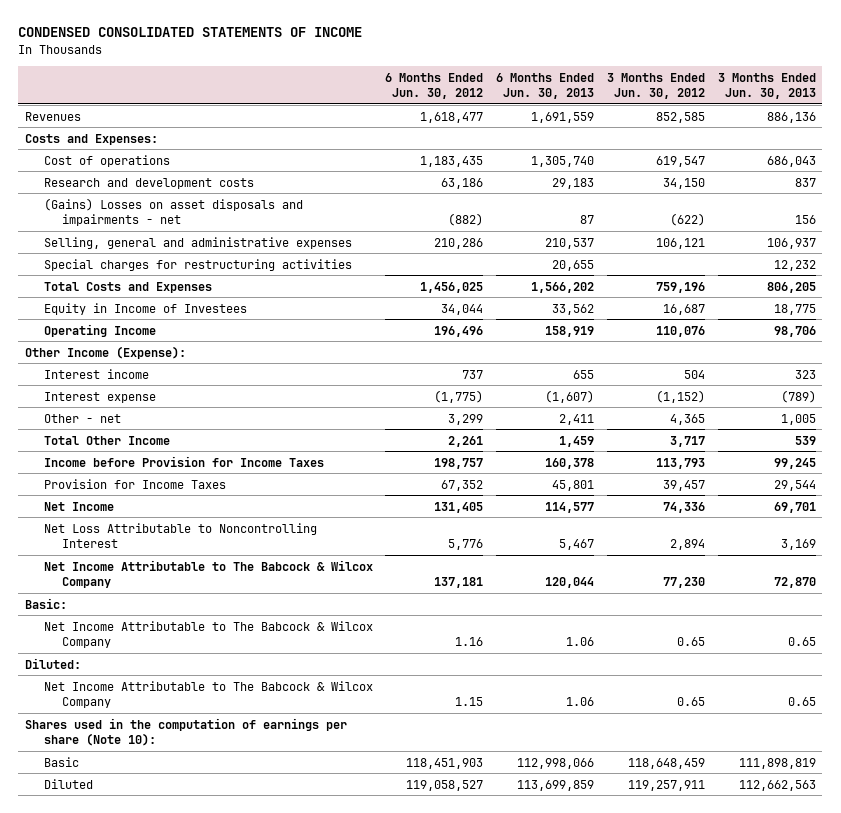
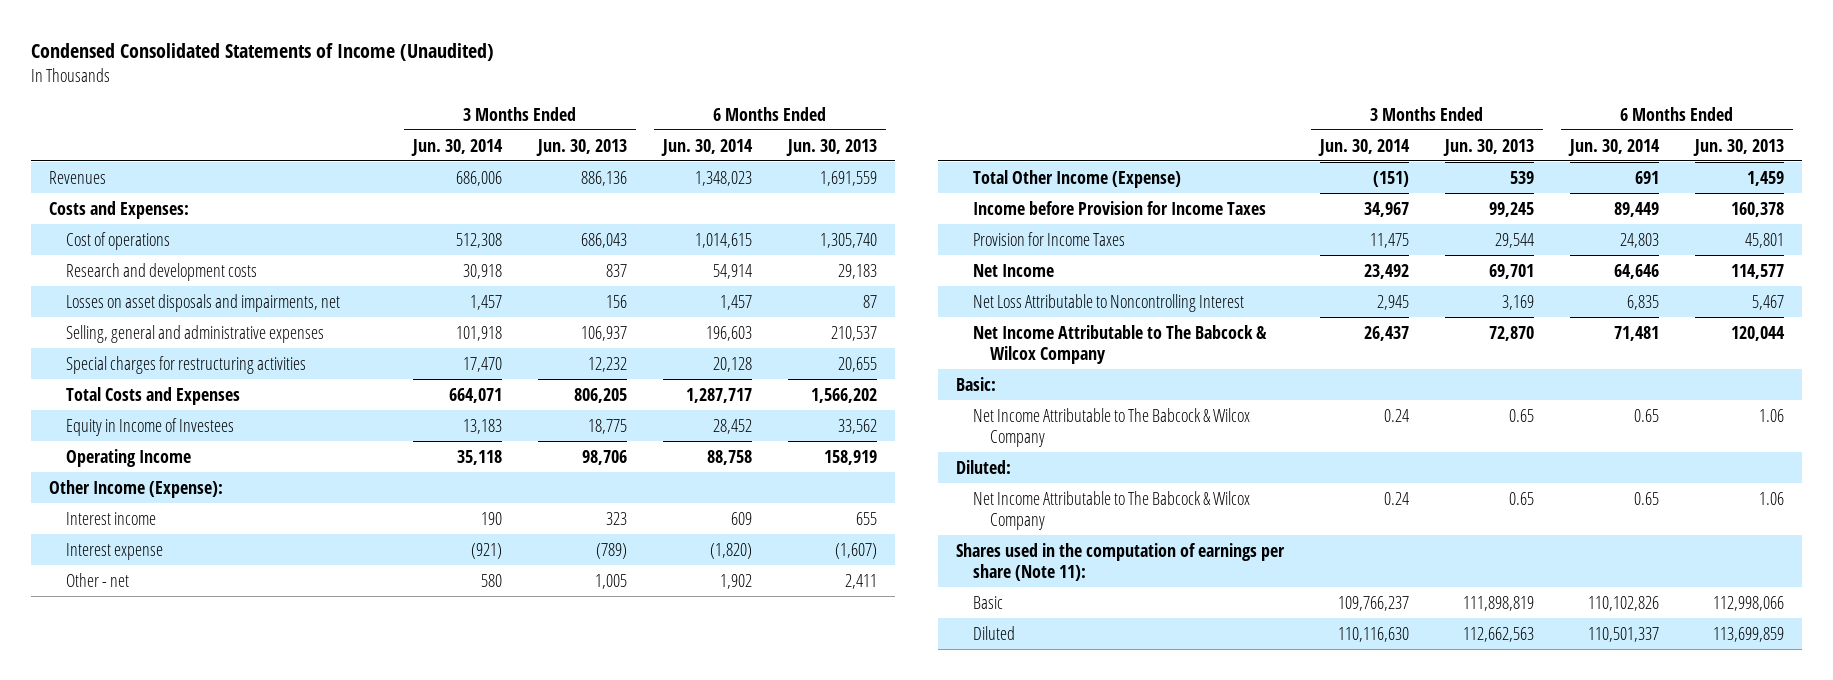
[18,27,363,38] CONDENSED CONSOLIDATED STATEMENTS OF INCOME -> [31,43,495,62] Condensed Consolidated Statements of Income (Unaudited)
[385,72,484,99] 6 Months Ended Jun. 30, 2012 -> none
[607,72,706,99] 3 Months Ended Jun. 30, 2012 -> none
none -> [410,138,503,156] Jun. 30, 2014
none -> [660,138,753,156] Jun. 30, 2014
[43,197,303,226] (Gains) Losses on asset disposals and impairments - net -> [65,293,340,312] Losses on asset disposals and impairments, net
[43,435,170,445] Total Other Income -> [973,169,1182,188] Total Other Income (Expense)
[24,717,347,746] Shares used in the computation of earnings per share (Note 10): -> [956,542,1286,581] Shares used in the computation of earnings per share (Note 11):

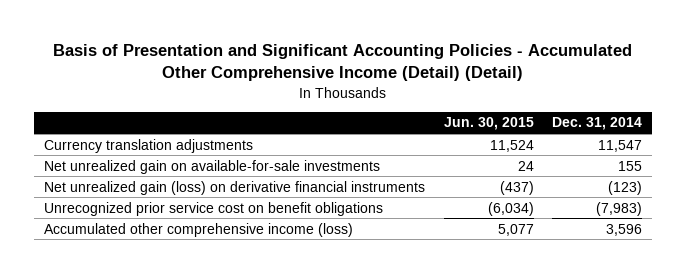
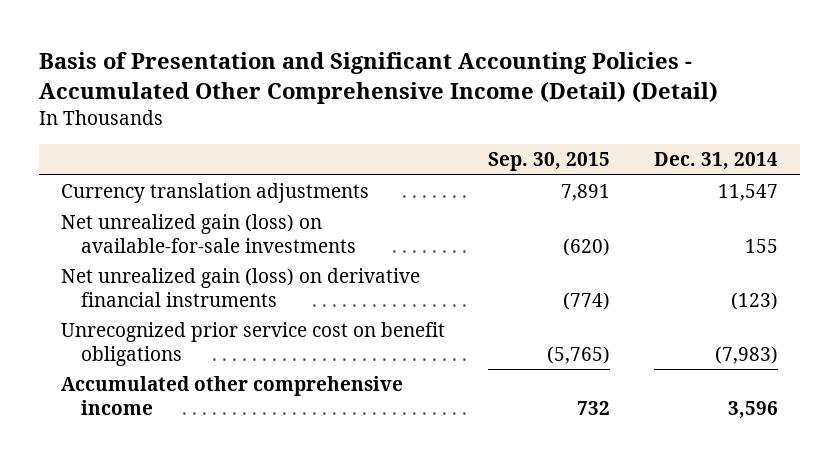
[443,117,534,131] Jun. 30, 2015 -> none
none -> [488,152,611,172] Sep. 30, 2015
[43,159,380,174] Net unrealized gain on available-for-sale investments -> [60,214,357,253] Net unrealized gain (loss) on available-for-sale investments
[43,222,353,237] Accumulated other comprehensive income (loss) -> [60,376,403,415] Accumulated other comprehensive income

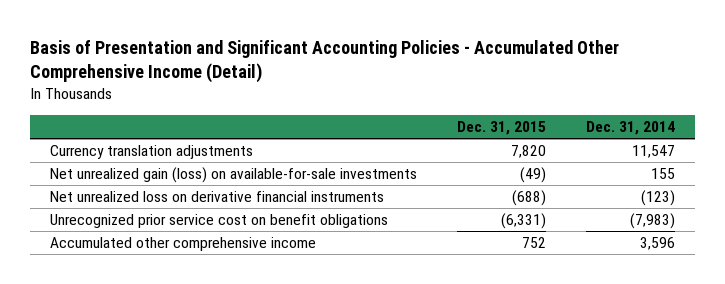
[39,51,719,104] Basis of Presentation and Significant Accounting Policies - Accumulated Other Comprehensive Income (Detail) (Detail) -> [29,39,619,84] Basis of Presentation and Significant Accounting Policies - Accumulated Other Comprehensive Income (Detail)
[488,152,611,172] Sep. 30, 2015 -> none
none -> [457,121,547,136] Dec. 31, 2015
[60,268,420,307] Net unrealized gain (loss) on derivative financial instruments -> [49,191,384,203] Net unrealized loss on derivative financial instruments

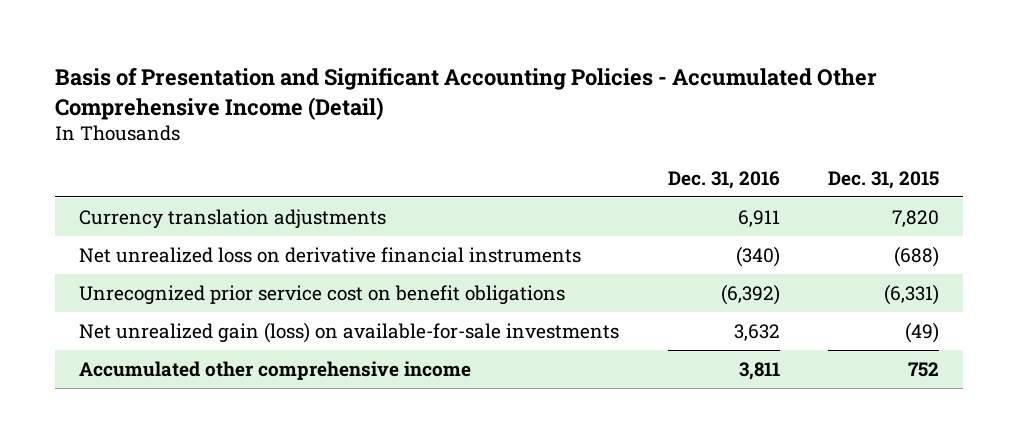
[586,121,676,136] Dec. 31, 2014 -> none
none -> [667,170,780,189] Dec. 31, 2016
[49,167,417,184] Net unrealized gain (loss) on available-for-sale investments -> [79,321,620,343] Net unrealized gain (loss) on available-for-sale investments

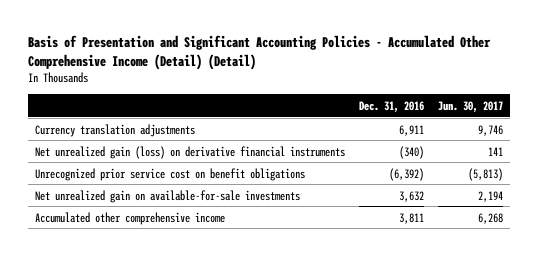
[55,67,878,120] Basis of Presentation and Significant Accounting Policies - Accumulated Other Comprehensive Income (Detail) -> [27,34,491,70] Basis of Presentation and Significant Accounting Policies - Accumulated Other Comprehensive Income (Detail) (Detail)
[827,170,939,189] Dec. 31, 2015 -> none
none -> [437,100,503,113] Jun. 30, 2017
[79,246,582,263] Net unrealized loss on derivative financial instruments -> [34,145,345,159] Net unrealized gain (loss) on derivative financial instruments
[79,321,620,343] Net unrealized gain (loss) on available-for-sale investments -> [34,189,300,203] Net unrealized gain on available-for-sale investments

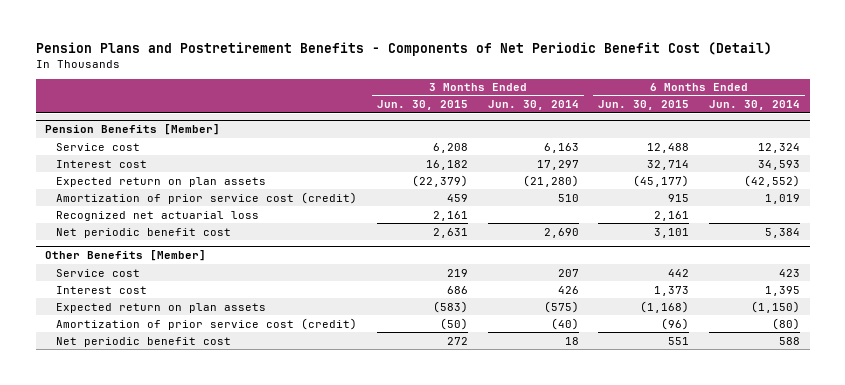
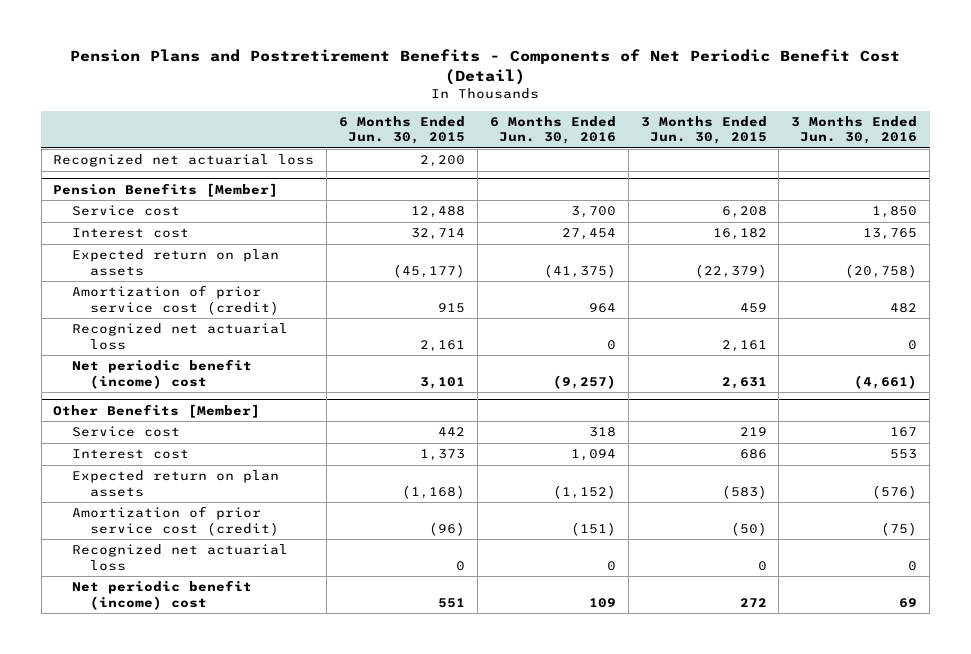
[487,100,579,111] Jun. 30, 2014 -> none
[709,100,801,111] Jun. 30, 2014 -> none
none -> [489,115,616,145] 6 Months Ended Jun. 30, 2016
none -> [791,115,918,145] 3 Months Ended Jun. 30, 2016
none -> [53,154,315,168] Recognized net actuarial loss
[56,227,232,238] Net periodic benefit cost -> [71,359,252,389] Net periodic benefit (income) cost
none -> [71,544,288,571] Recognized net actuarial loss
[56,336,232,347] Net periodic benefit cost -> [71,580,252,610] Net periodic benefit (income) cost

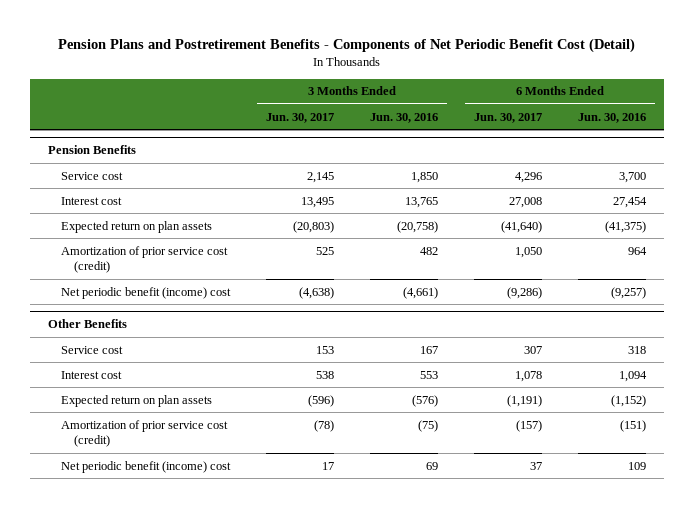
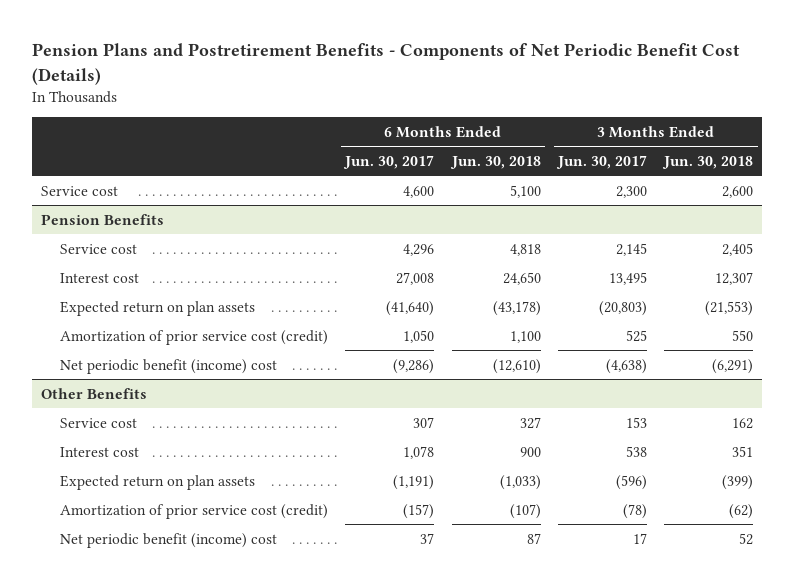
[57,38,635,54] Pension Plans and Postretirement Benefits - Components of Net Periodic Benefit Cost (Detail) -> [32,43,741,85] Pension Plans and Postretirement Benefits - Components of Net Periodic Benefit Cost (Details)
[369,112,438,123] Jun. 30, 2016 -> none
[577,112,646,123] Jun. 30, 2016 -> none
none -> [449,156,541,170] Jun. 30, 2018
none -> [662,156,754,170] Jun. 30, 2018
none -> [40,185,118,196] Service cost

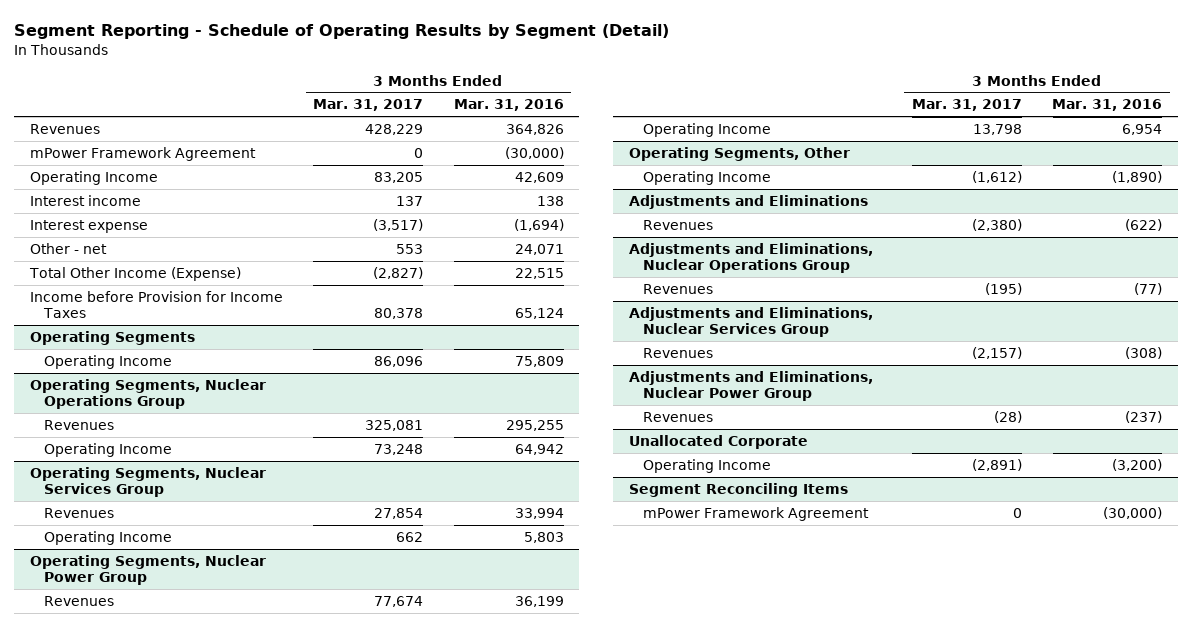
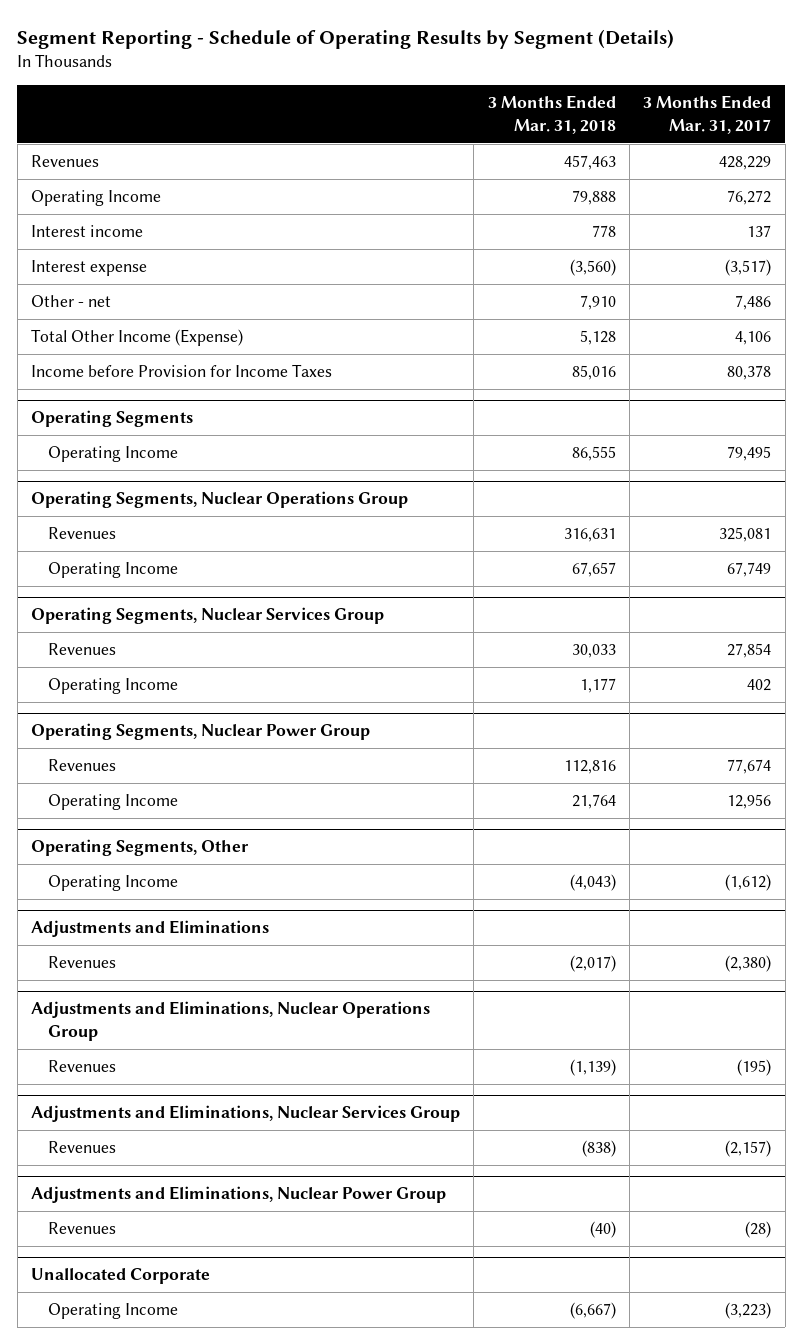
[14,24,670,40] Segment Reporting - Schedule of Operating Results by Segment (Detail) -> [17,29,675,50] Segment Reporting - Schedule of Operating Results by Segment (Details)
[453,99,564,112] Mar. 31, 2016 -> none
none -> [487,95,616,134] 3 Months Ended Mar. 31, 2018
[29,146,256,161] mPower Framework Agreement -> none
[374,171,424,183] 83,205 -> [727,190,772,206] 76,272
[396,243,424,254] 553 -> [735,295,772,311] 7,486
[373,266,424,279] (2,827) -> [735,331,772,346] 4,106
[374,355,424,367] 86,096 -> [727,446,772,462] 79,495
[374,443,424,455] 73,248 -> [727,562,772,578] 67,749
[396,531,424,542] 662 -> [747,679,772,692] 402
[973,123,1023,135] 13,798 -> [727,794,772,810] 12,956
[628,482,848,497] Segment Reconciling Items -> none
[642,506,869,521] mPower Framework Agreement -> none
[972,458,1023,471] (2,891) -> [725,1302,772,1320] (3,223)

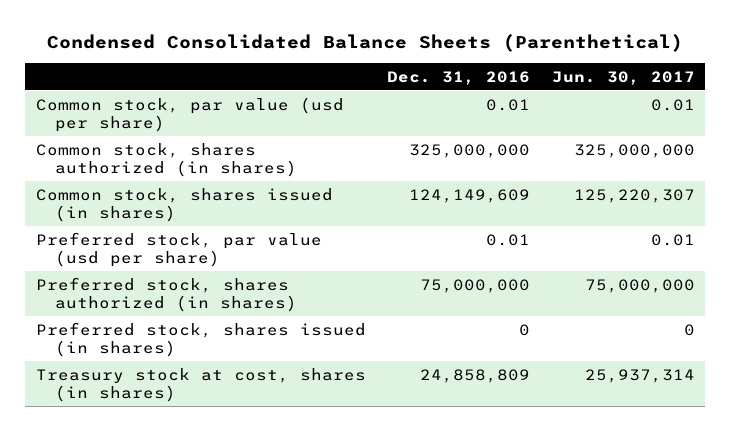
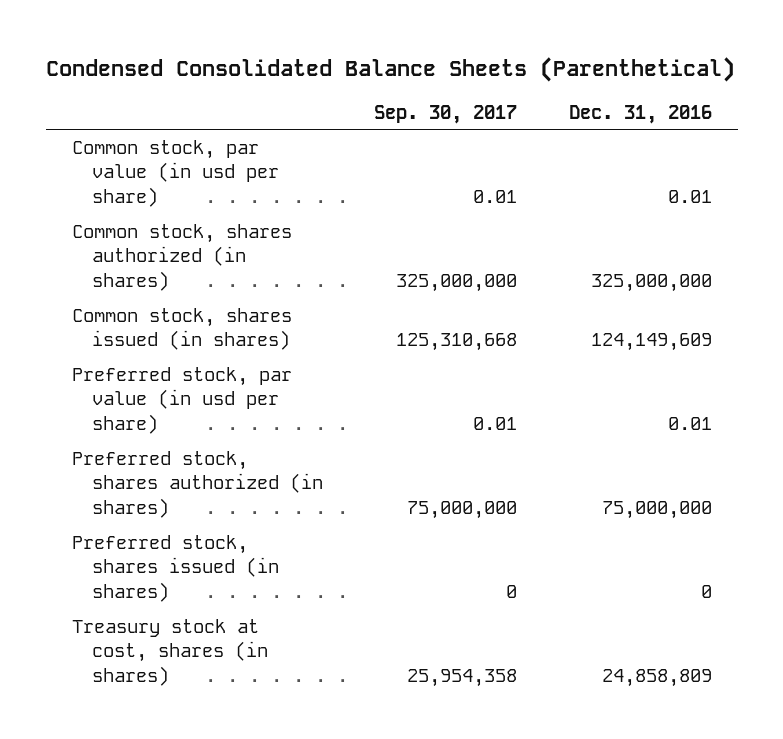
[551,70,695,85] Jun. 30, 2017 -> none
none -> [374,104,518,124] Sep. 30, 2017
[35,96,344,133] Common stock, par value (usd per share) -> [71,139,279,208] Common stock, par value (in usd per share)
[35,231,322,268] Preferred stock, par value (usd per share) -> [71,366,292,435] Preferred stock, par value (in usd per share)

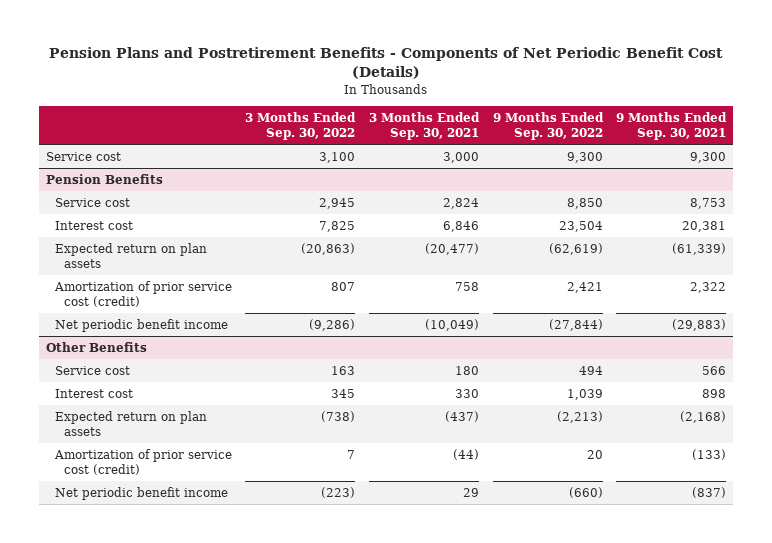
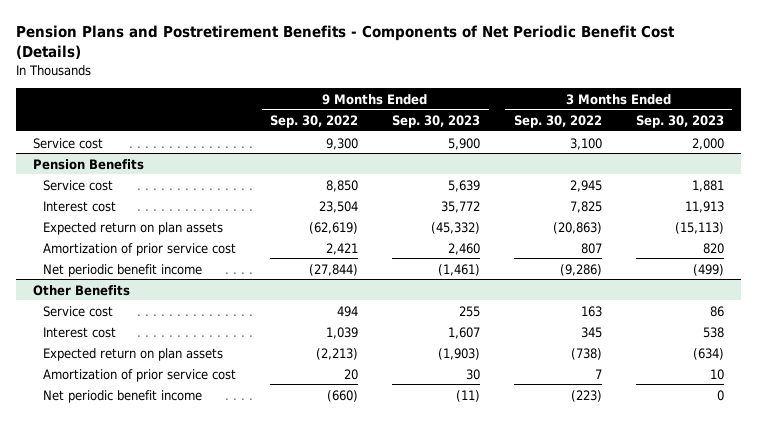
[369,112,481,141] 3 Months Ended Sep. 30, 2021 -> none
[616,112,728,141] 9 Months Ended Sep. 30, 2021 -> none
none -> [392,115,481,129] Sep. 30, 2023
none -> [635,115,724,129] Sep. 30, 2023
[53,281,232,308] Amortization of prior service cost (credit) -> [43,242,237,256] Amortization of prior service cost
[53,449,232,476] Amortization of prior service cost (credit) -> [43,368,237,382] Amortization of prior service cost

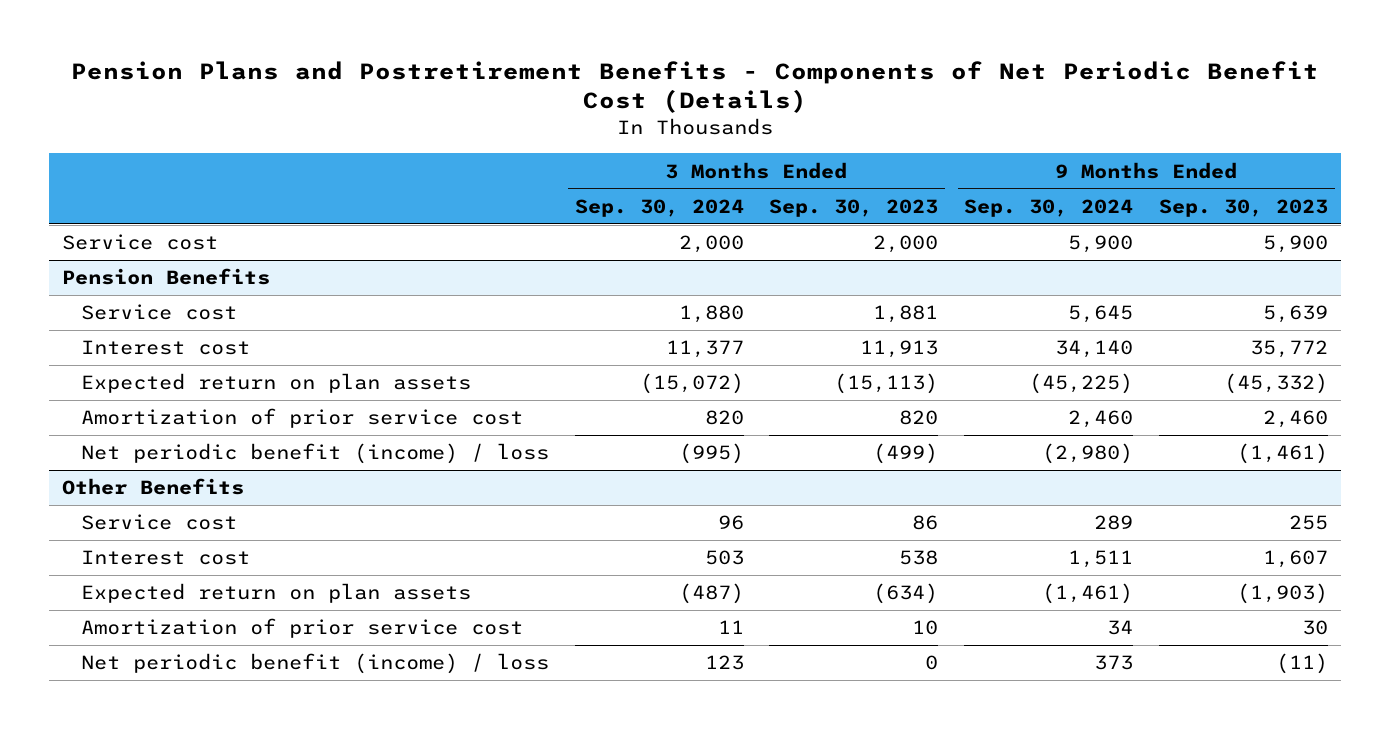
[270,115,359,129] Sep. 30, 2022 -> none
[513,115,602,129] Sep. 30, 2022 -> none
none -> [574,198,744,217] Sep. 30, 2024
none -> [964,198,1134,217] Sep. 30, 2024
[43,263,203,277] Net periodic benefit income -> [80,443,549,465] Net periodic benefit (income) / loss
[43,389,203,403] Net periodic benefit income -> [80,653,549,675] Net periodic benefit (income) / loss

